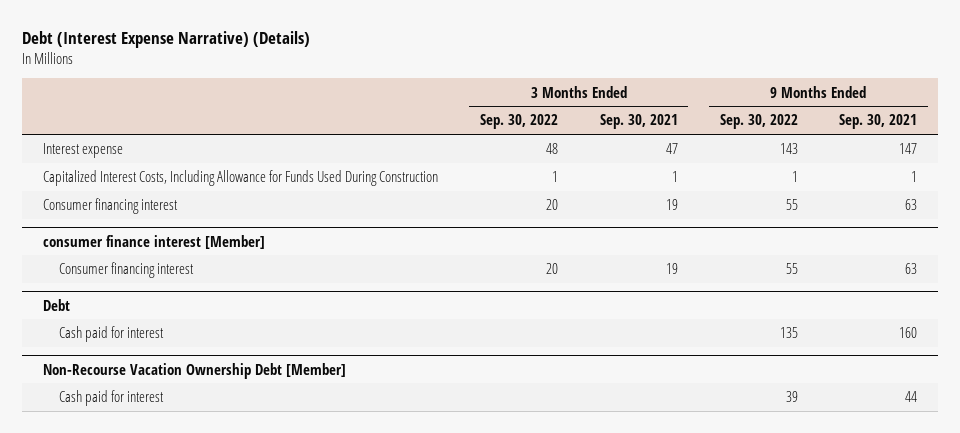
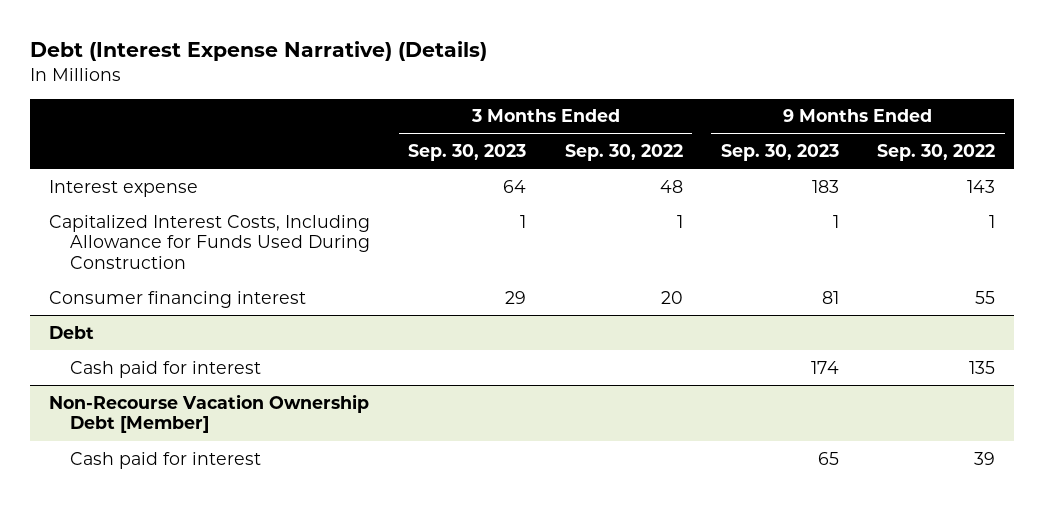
[599,114,678,130] Sep. 30, 2021 -> none
[839,114,918,130] Sep. 30, 2021 -> none
none -> [408,144,527,162] Sep. 30, 2023
none -> [720,144,839,162] Sep. 30, 2023
[42,234,265,249] consumer finance interest [Member] -> none
[58,262,194,279] Consumer financing interest -> none

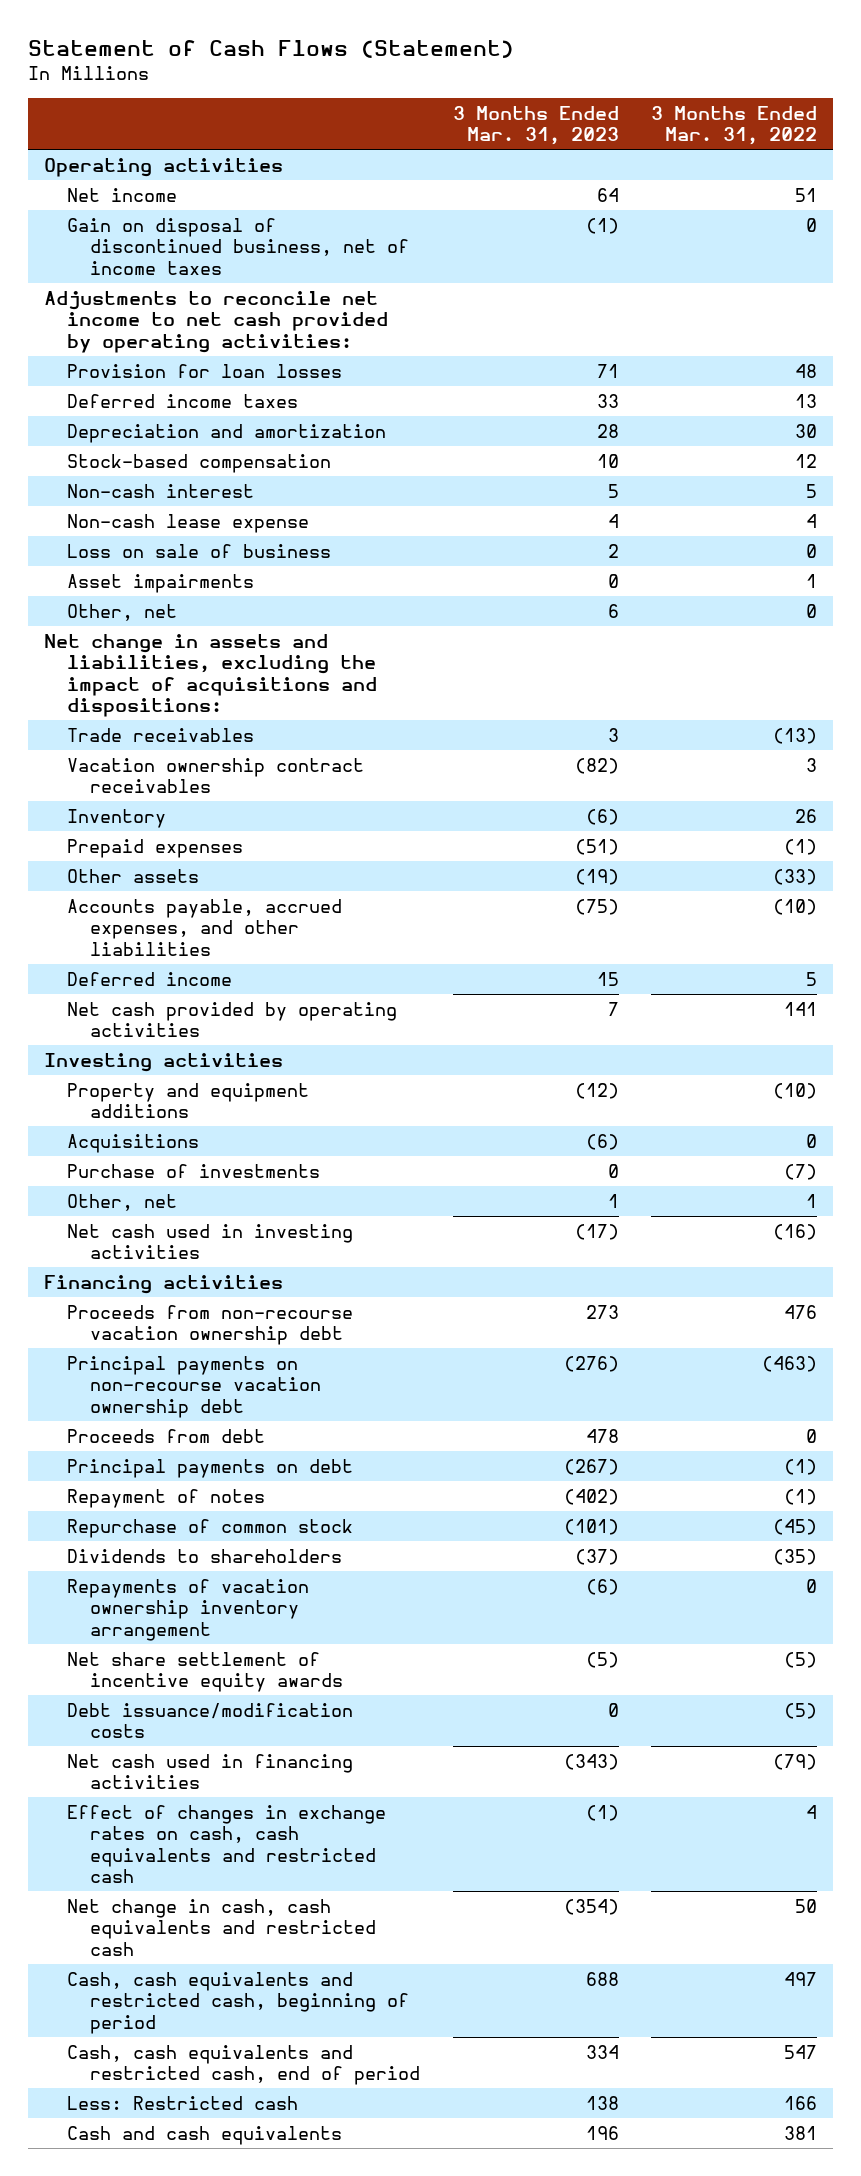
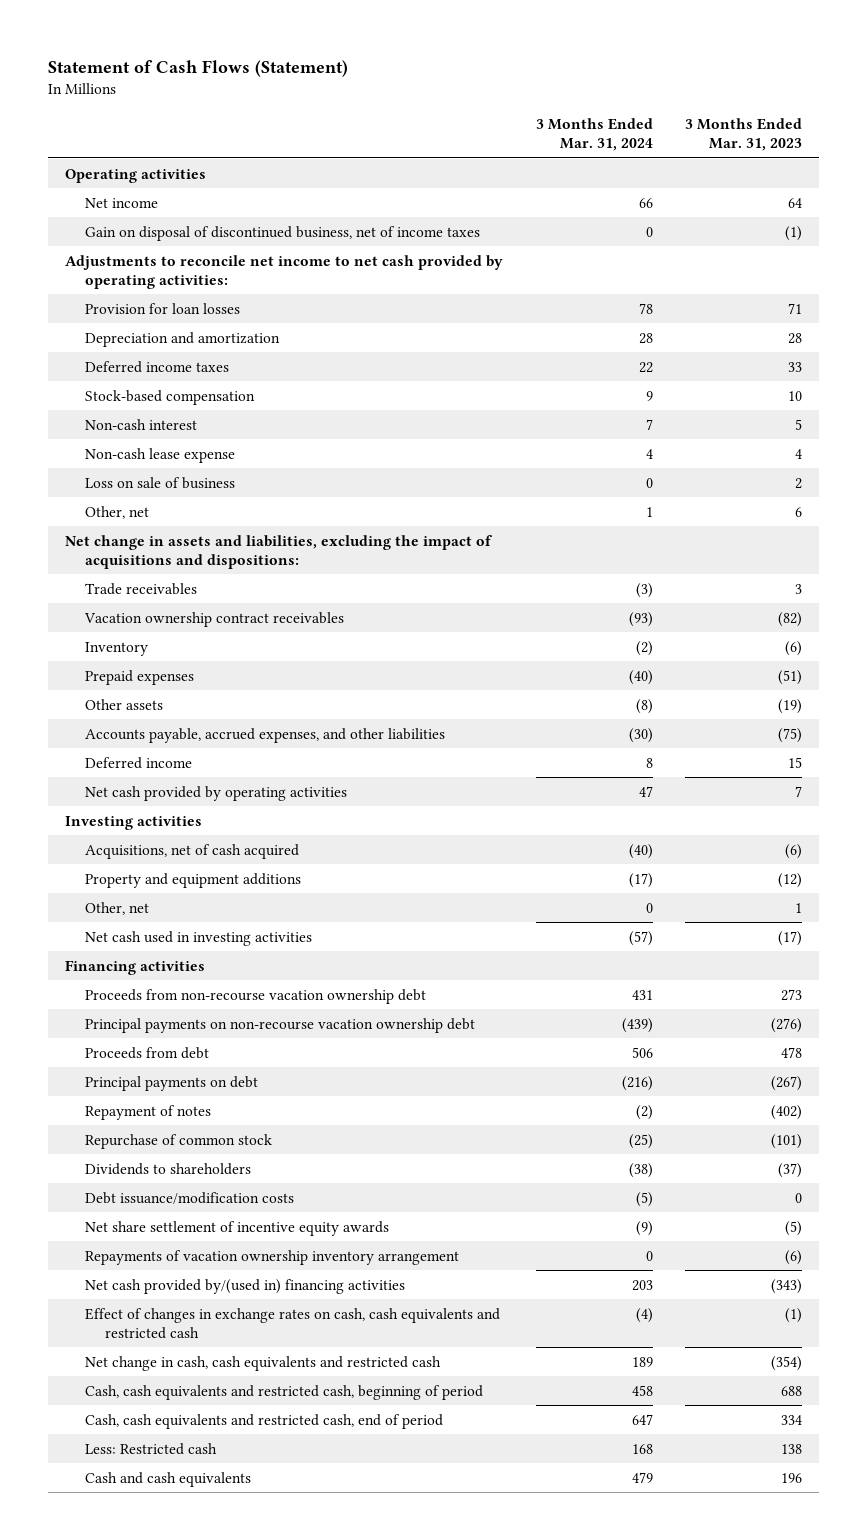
[650,105,817,146] 3 Months Ended Mar. 31, 2022 -> none
none -> [535,118,653,152] 3 Months Ended Mar. 31, 2024
[67,393,299,408] Deferred income taxes -> [84,360,229,373] Deferred income taxes
[67,573,255,593] Asset impairments -> none
none -> [84,843,299,859] Acquisitions, net of cash acquired
[67,1133,200,1153] Acquisitions -> none
[67,1163,321,1178] Purchase of investments -> none
[67,1651,344,1693] Net share settlement of incentive equity awards -> [84,1220,389,1236] Net share settlement of incentive equity awards
[67,1578,310,1641] Repayments of vacation ownership inventory arrangement -> [84,1249,459,1265] Repayments of vacation ownership inventory arrangement
[67,1753,354,1790] Net cash used in financing activities -> [84,1278,405,1294] Net cash provided by/(used in) financing activities

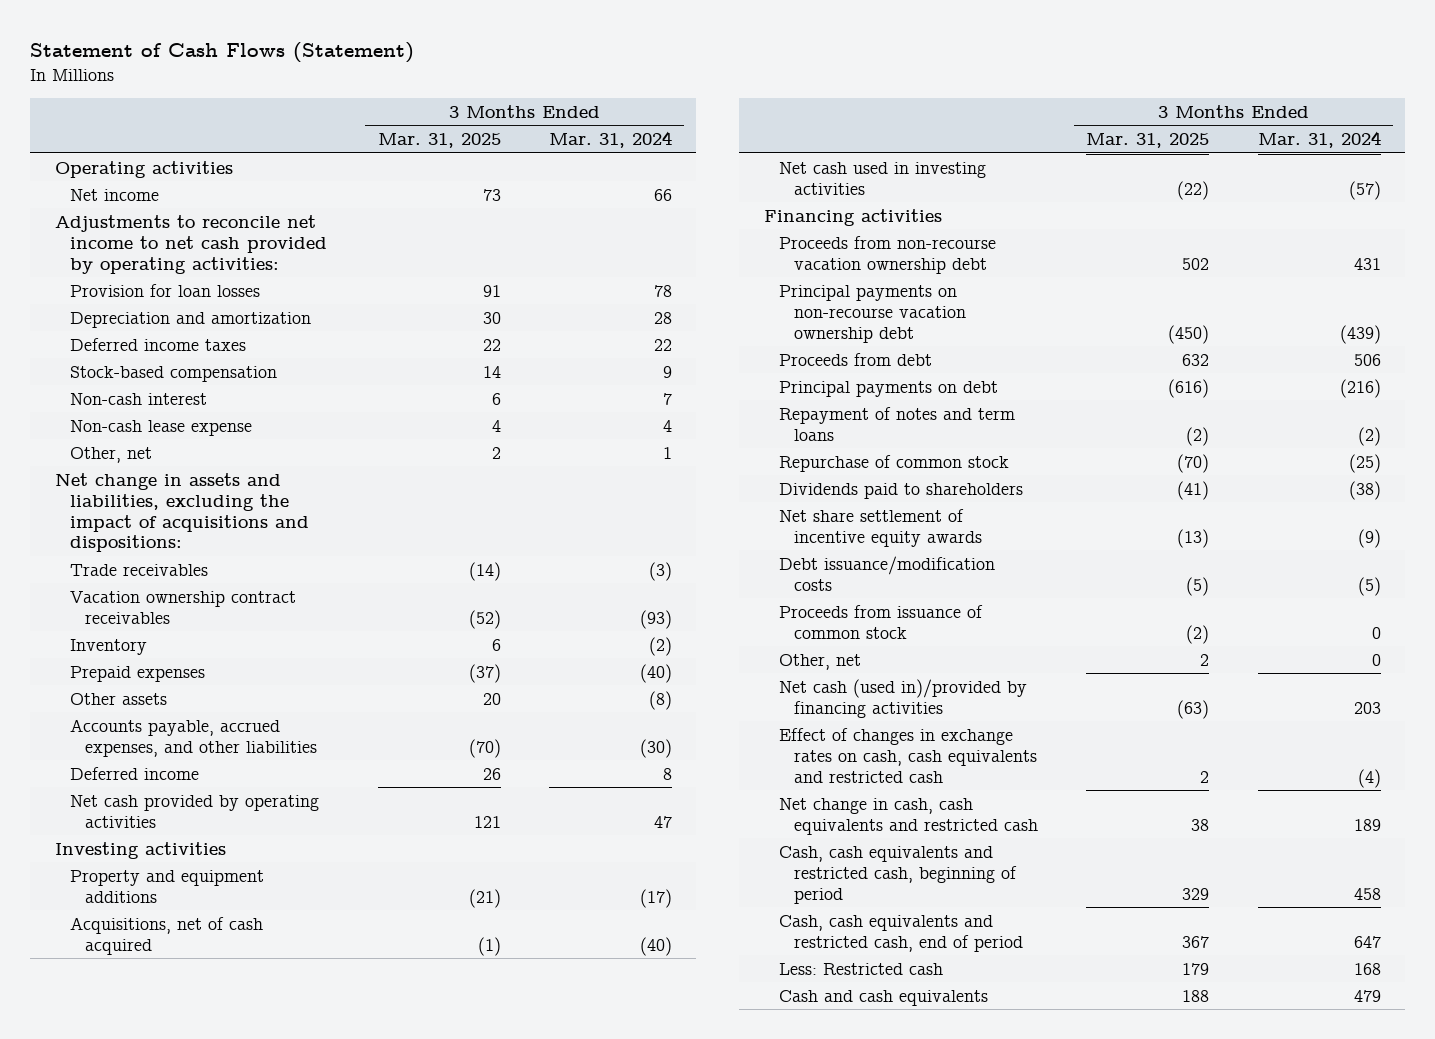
[685,118,803,152] 3 Months Ended Mar. 31, 2023 -> none
none -> [377,133,501,149] Mar. 31, 2025
[84,225,480,241] Gain on disposal of discontinued business, net of income taxes -> none
[84,476,235,489] Loss on sale of business -> none
[84,843,299,859] Acquisitions, net of cash acquired -> [69,916,263,955] Acquisitions, net of cash acquired
[84,1104,211,1120] Repayment of notes -> [778,406,1015,441] Repayment of notes and term loans
[84,1162,251,1175] Dividends to shareholders -> [778,482,1023,499] Dividends paid to shareholders
[84,1249,459,1265] Repayments of vacation ownership inventory arrangement -> none
[84,1191,294,1204] Debt issuance/modification costs -> [778,555,995,591] Debt issuance/modification costs
none -> [778,604,983,639] Proceeds from issuance of common stock
[84,901,149,915] Other, net -> [778,653,861,670] Other, net
[84,1278,405,1294] Net cash provided by/(used in) financing activities -> [778,678,1027,718] Net cash (used in)/provided by financing activities

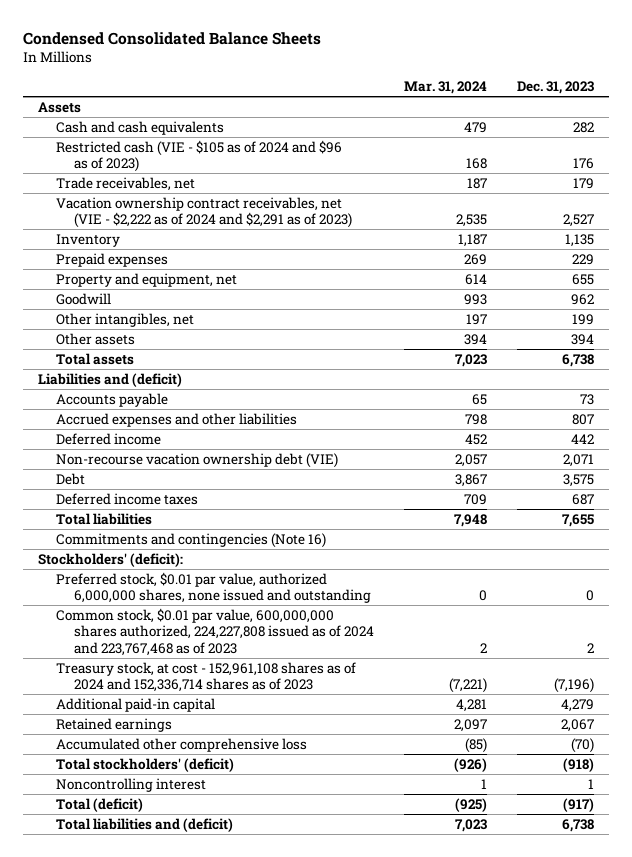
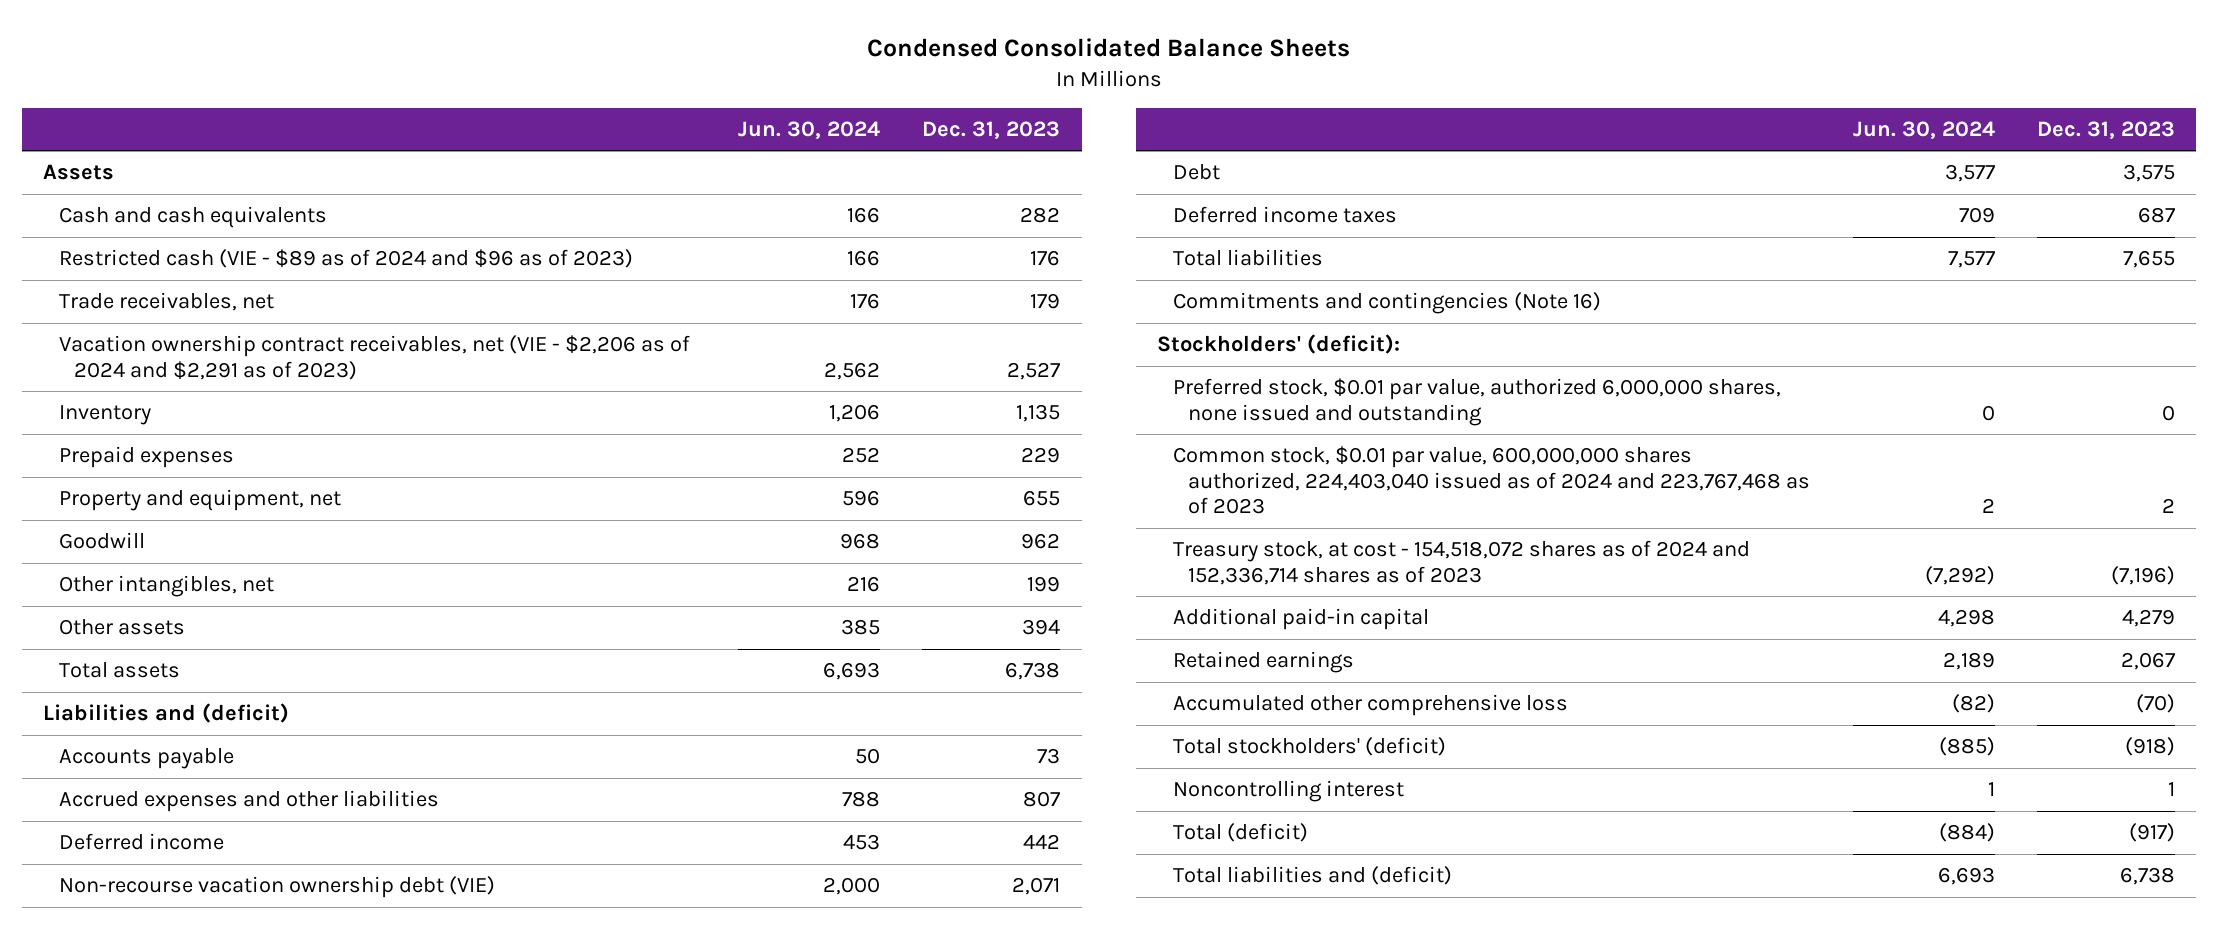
[404,81,488,95] Mar. 31, 2024 -> none
none -> [738,120,881,139] Jun. 30, 2024
[56,139,343,173] Restricted cash (VIE - $105 as of 2024 and $96 as of 2023) -> [58,249,633,269] Restricted cash (VIE - $89 as of 2024 and $96 as of 2023)
[56,196,353,229] Vacation ownership contract receivables, net (VIE - $2,222 as of 2024 and $2,291 as of 2023) -> [58,335,690,380] Vacation ownership contract receivables, net (VIE - $2,206 as of 2024 and $2,291 as of 2023)
[56,607,375,656] Common stock, $0.01 par value, 600,000,000 shares authorized, 224,227,808 issued as of 2024 and 223,767,468 as of 2023 -> [1172,446,1811,515] Common stock, $0.01 par value, 600,000,000 shares authorized, 224,403,040 issued as of 2024 and 223,767,468 as of 2023
[56,661,357,693] Treasury stock, at cost - 152,961,108 shares as of 2024 and 152,336,714 shares as of 2023 -> [1172,540,1750,585] Treasury stock, at cost - 154,518,072 shares as of 2024 and 152,336,714 shares as of 2023

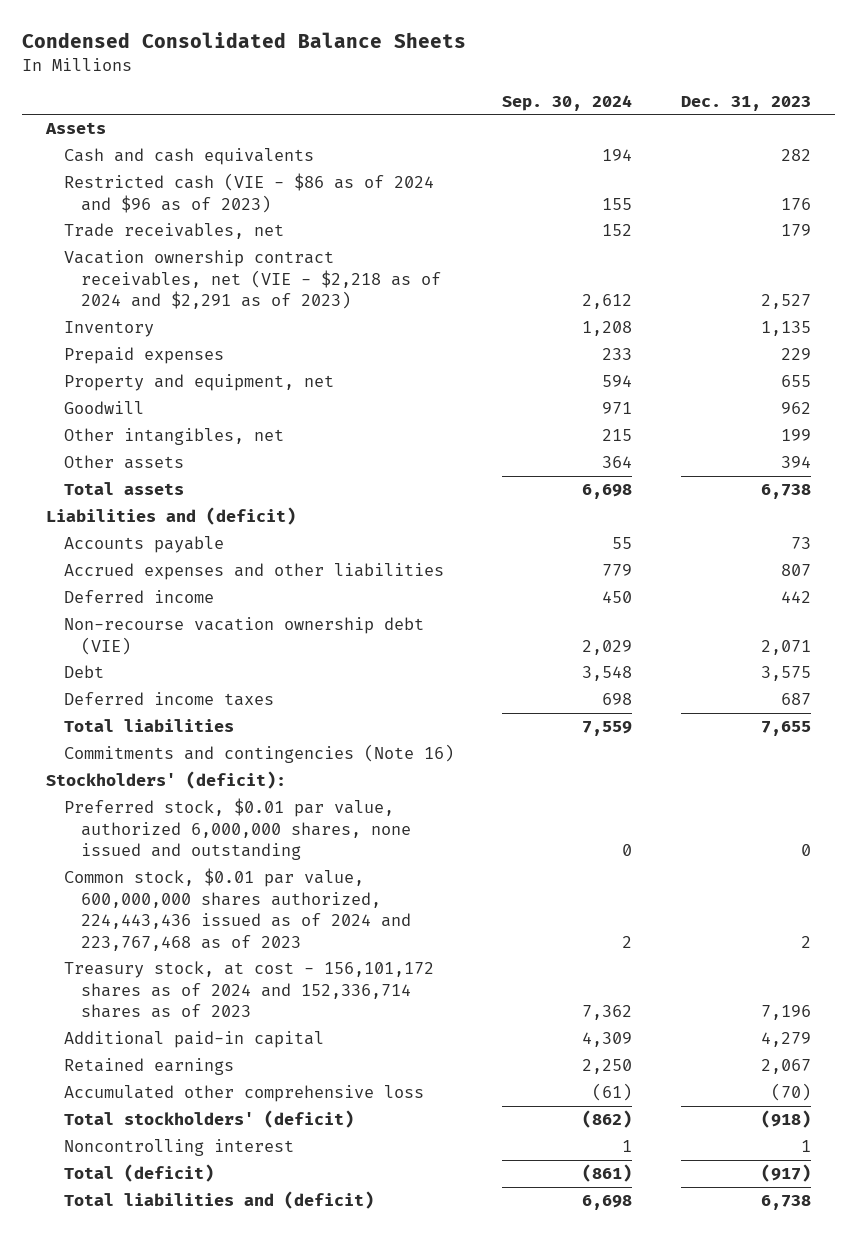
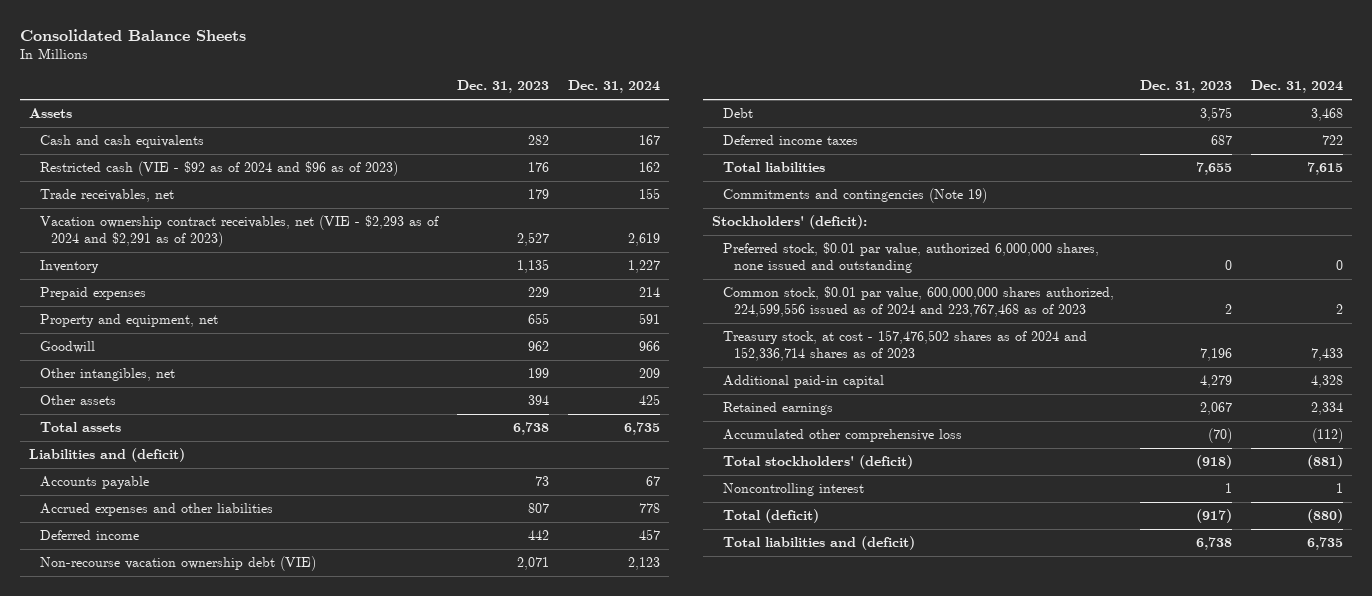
[22,32,467,49] Condensed Consolidated Balance Sheets -> [19,28,246,41] Consolidated Balance Sheets
[502,94,633,111] Sep. 30, 2024 -> none
none -> [567,80,660,94] Dec. 31, 2024
[63,173,434,213] Restricted cash (VIE - $86 as of 2024 and $96 as of 2023) -> [40,161,399,177] Restricted cash (VIE - $92 as of 2024 and $96 as of 2023)
[63,250,442,310] Vacation ownership contract receivables, net (VIE - $2,218 as of 2024 and $2,291 as of 2023) -> [40,215,440,247] Vacation ownership contract receivables, net (VIE - $2,293 as of 2024 and $2,291 as of 2023)
[63,744,454,764] Commitments and contingencies (Note 16) -> [723,188,988,204] Commitments and contingencies (Note 19)
[63,868,412,951] Common stock, $0.01 par value, 600,000,000 shares authorized, 224,443,436 issued as of 2024 and 223,767,468 as of 2023 -> [723,286,1115,317] Common stock, $0.01 par value, 600,000,000 shares authorized, 224,599,556 issued as of 2024 and 223,767,468 as of 2023
[63,961,434,1019] Treasury stock, at cost - 156,101,172 shares as of 2024 and 152,336,714 shares as of 2023 -> [723,330,1088,361] Treasury stock, at cost - 157,476,502 shares as of 2024 and 152,336,714 shares as of 2023

